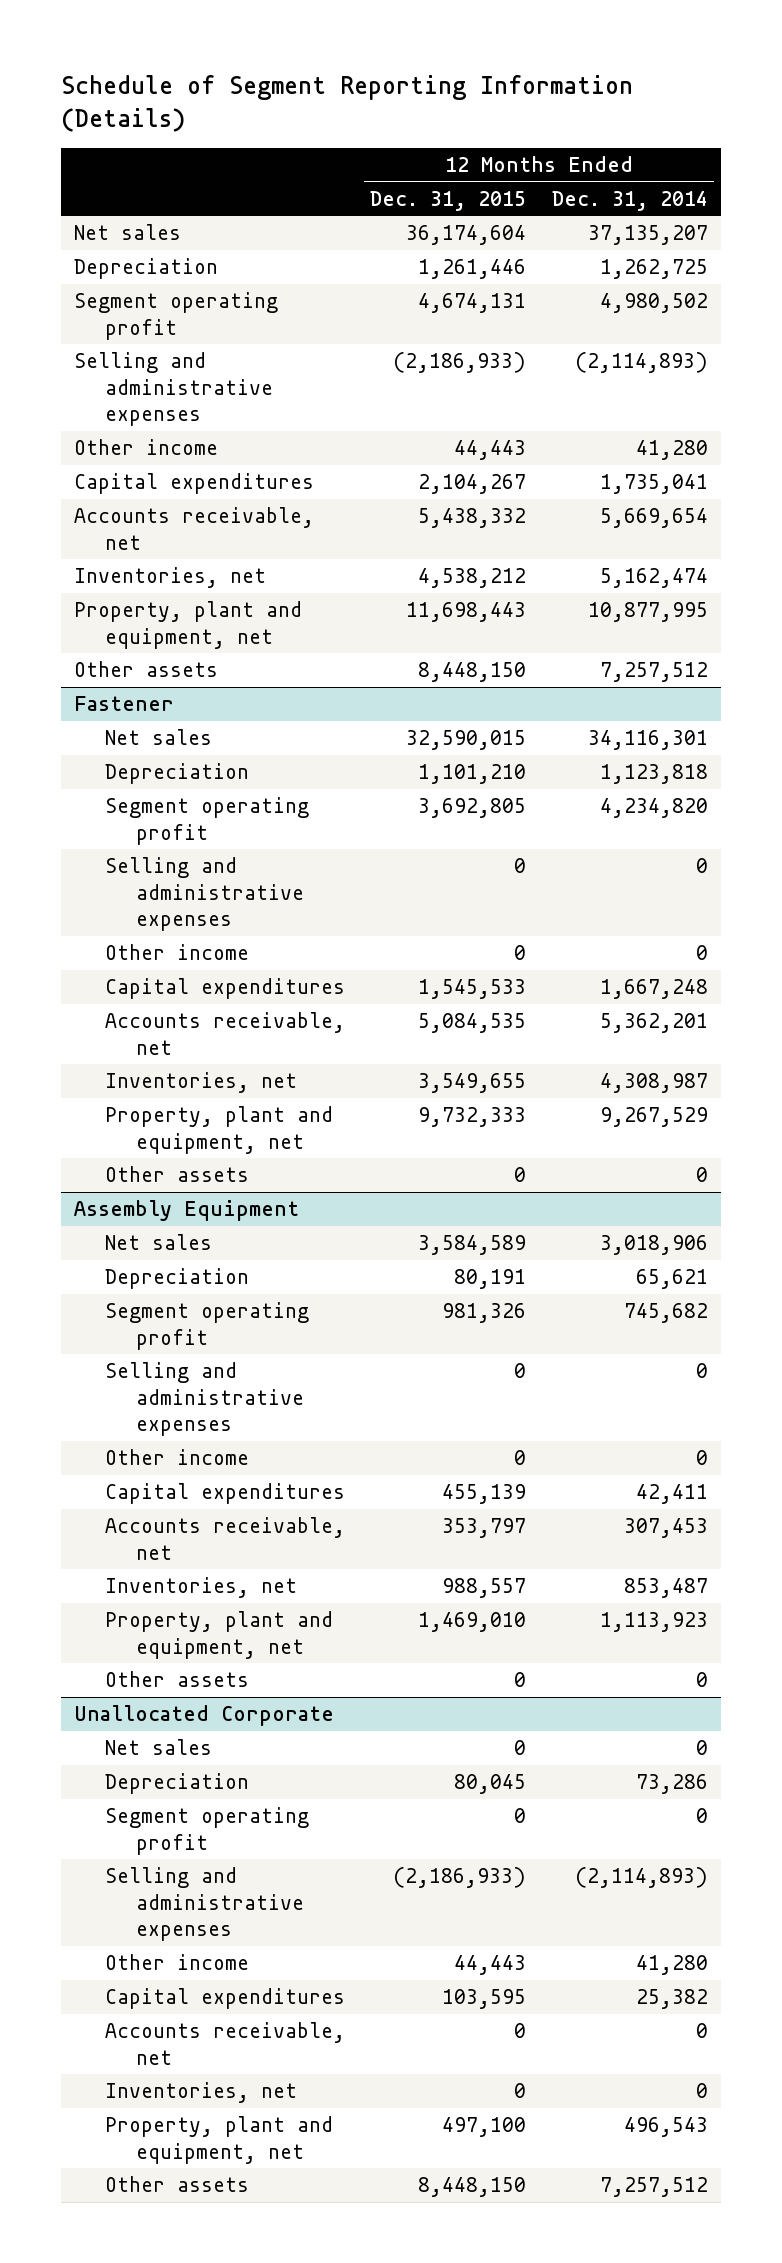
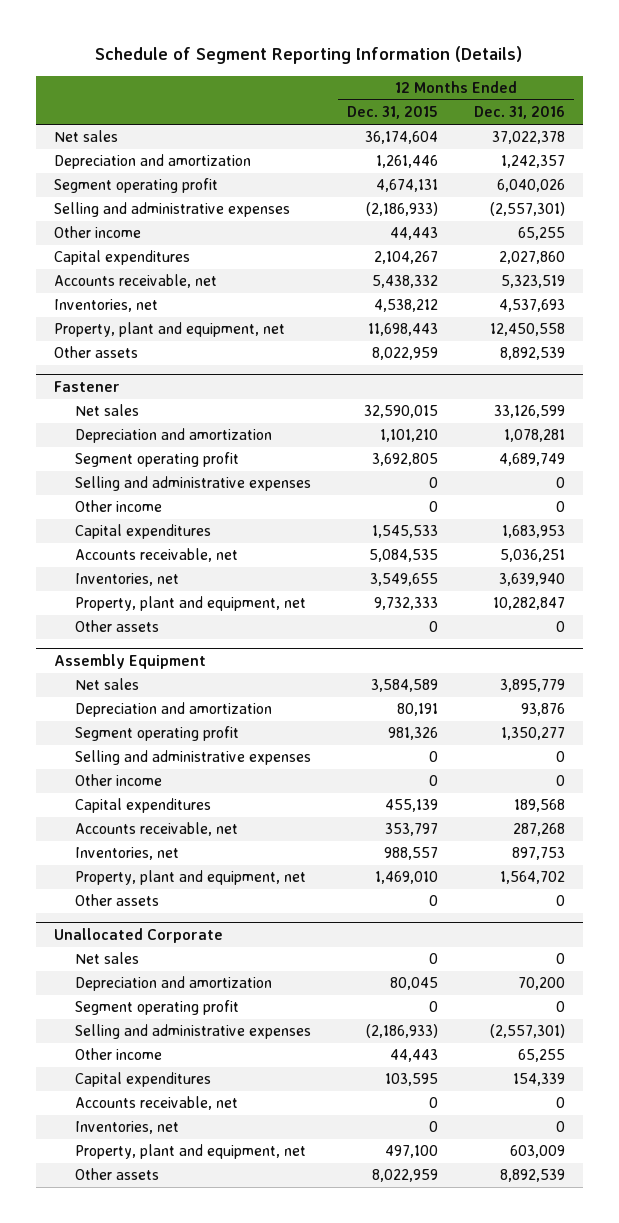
[551,190,708,211] Dec. 31, 2014 -> none
none -> [473,106,565,120] Dec. 31, 2016
[73,258,218,280] Depreciation -> [54,154,252,170] Depreciation and amortization
[418,662,527,683] 8,448,150 -> [371,347,438,361] 8,022,959
[104,763,249,785] Depreciation -> [74,428,272,444] Depreciation and amortization
[104,1268,249,1290] Depreciation -> [74,702,272,718] Depreciation and amortization
[104,1773,249,1795] Depreciation -> [74,976,272,992] Depreciation and amortization
[418,2177,527,2198] 8,448,150 -> [371,1169,438,1183] 8,022,959

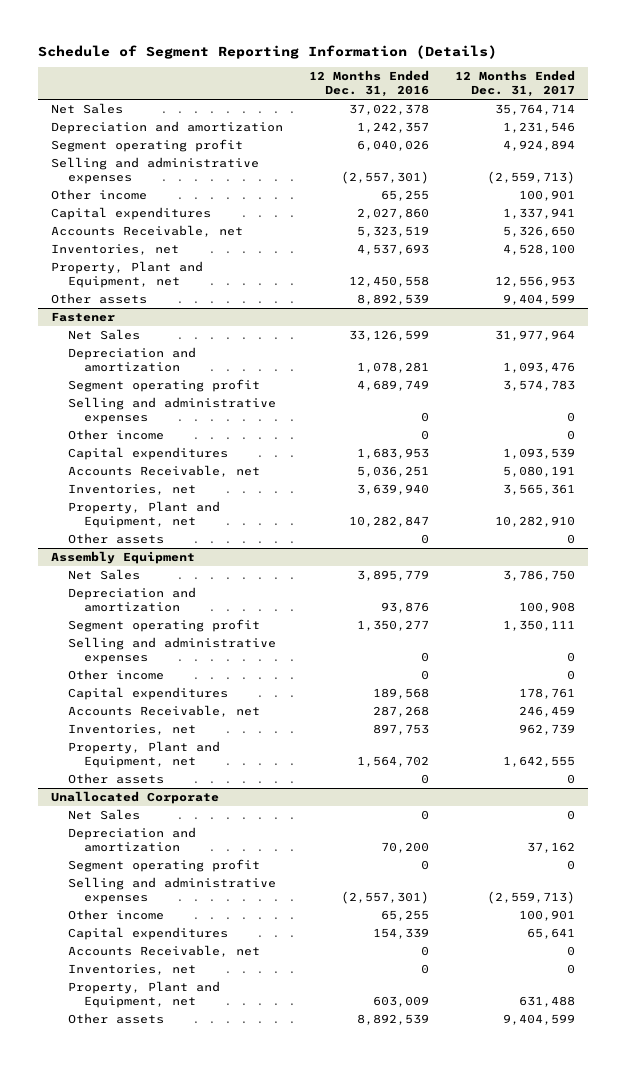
[346,106,438,120] Dec. 31, 2015 -> none
none -> [455,70,576,98] 12 Months Ended Dec. 31, 2017
[54,130,119,143] Net sales -> [51,103,124,115] Net Sales
[54,274,218,289] Accounts receivable, net -> [51,225,244,238] Accounts Receivable, net
[54,322,286,338] Property, plant and equipment, net -> [51,261,204,288] Property, Plant and Equipment, net
[74,404,139,417] Net sales -> [67,329,140,341] Net Sales
[74,548,238,563] Accounts receivable, net -> [67,465,260,478] Accounts Receivable, net
[74,596,306,612] Property, plant and equipment, net -> [67,501,220,528] Property, Plant and Equipment, net
[74,678,139,691] Net sales -> [67,569,140,581] Net Sales
[74,822,238,837] Accounts receivable, net -> [67,705,260,718] Accounts Receivable, net
[74,870,306,886] Property, plant and equipment, net -> [67,741,220,768] Property, Plant and Equipment, net
[74,952,139,965] Net sales -> [67,809,140,821] Net Sales
[74,1096,238,1111] Accounts receivable, net -> [67,945,260,958] Accounts Receivable, net
[74,1144,306,1160] Property, plant and equipment, net -> [67,981,220,1008] Property, Plant and Equipment, net

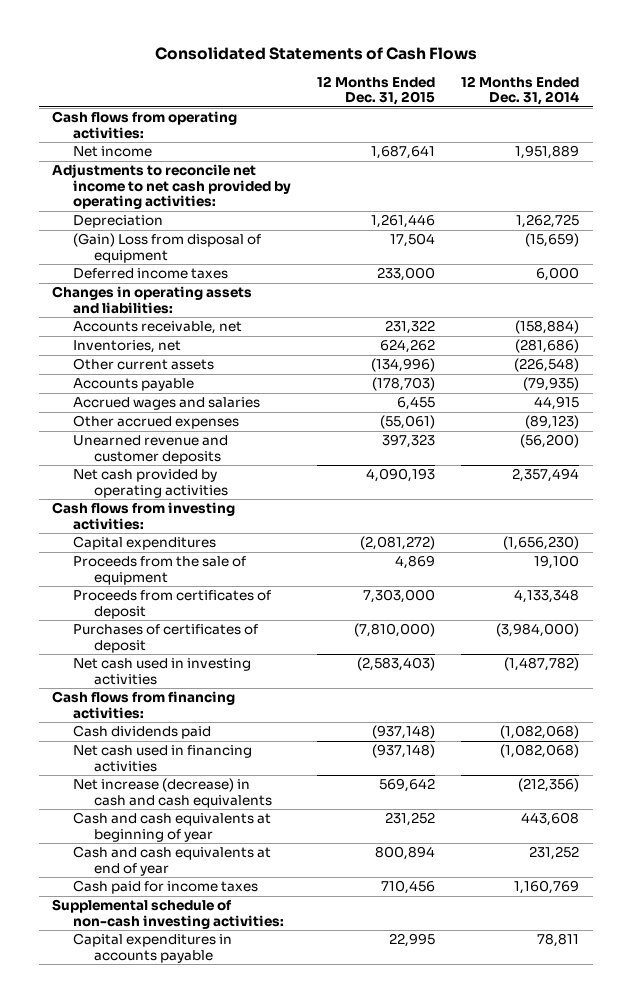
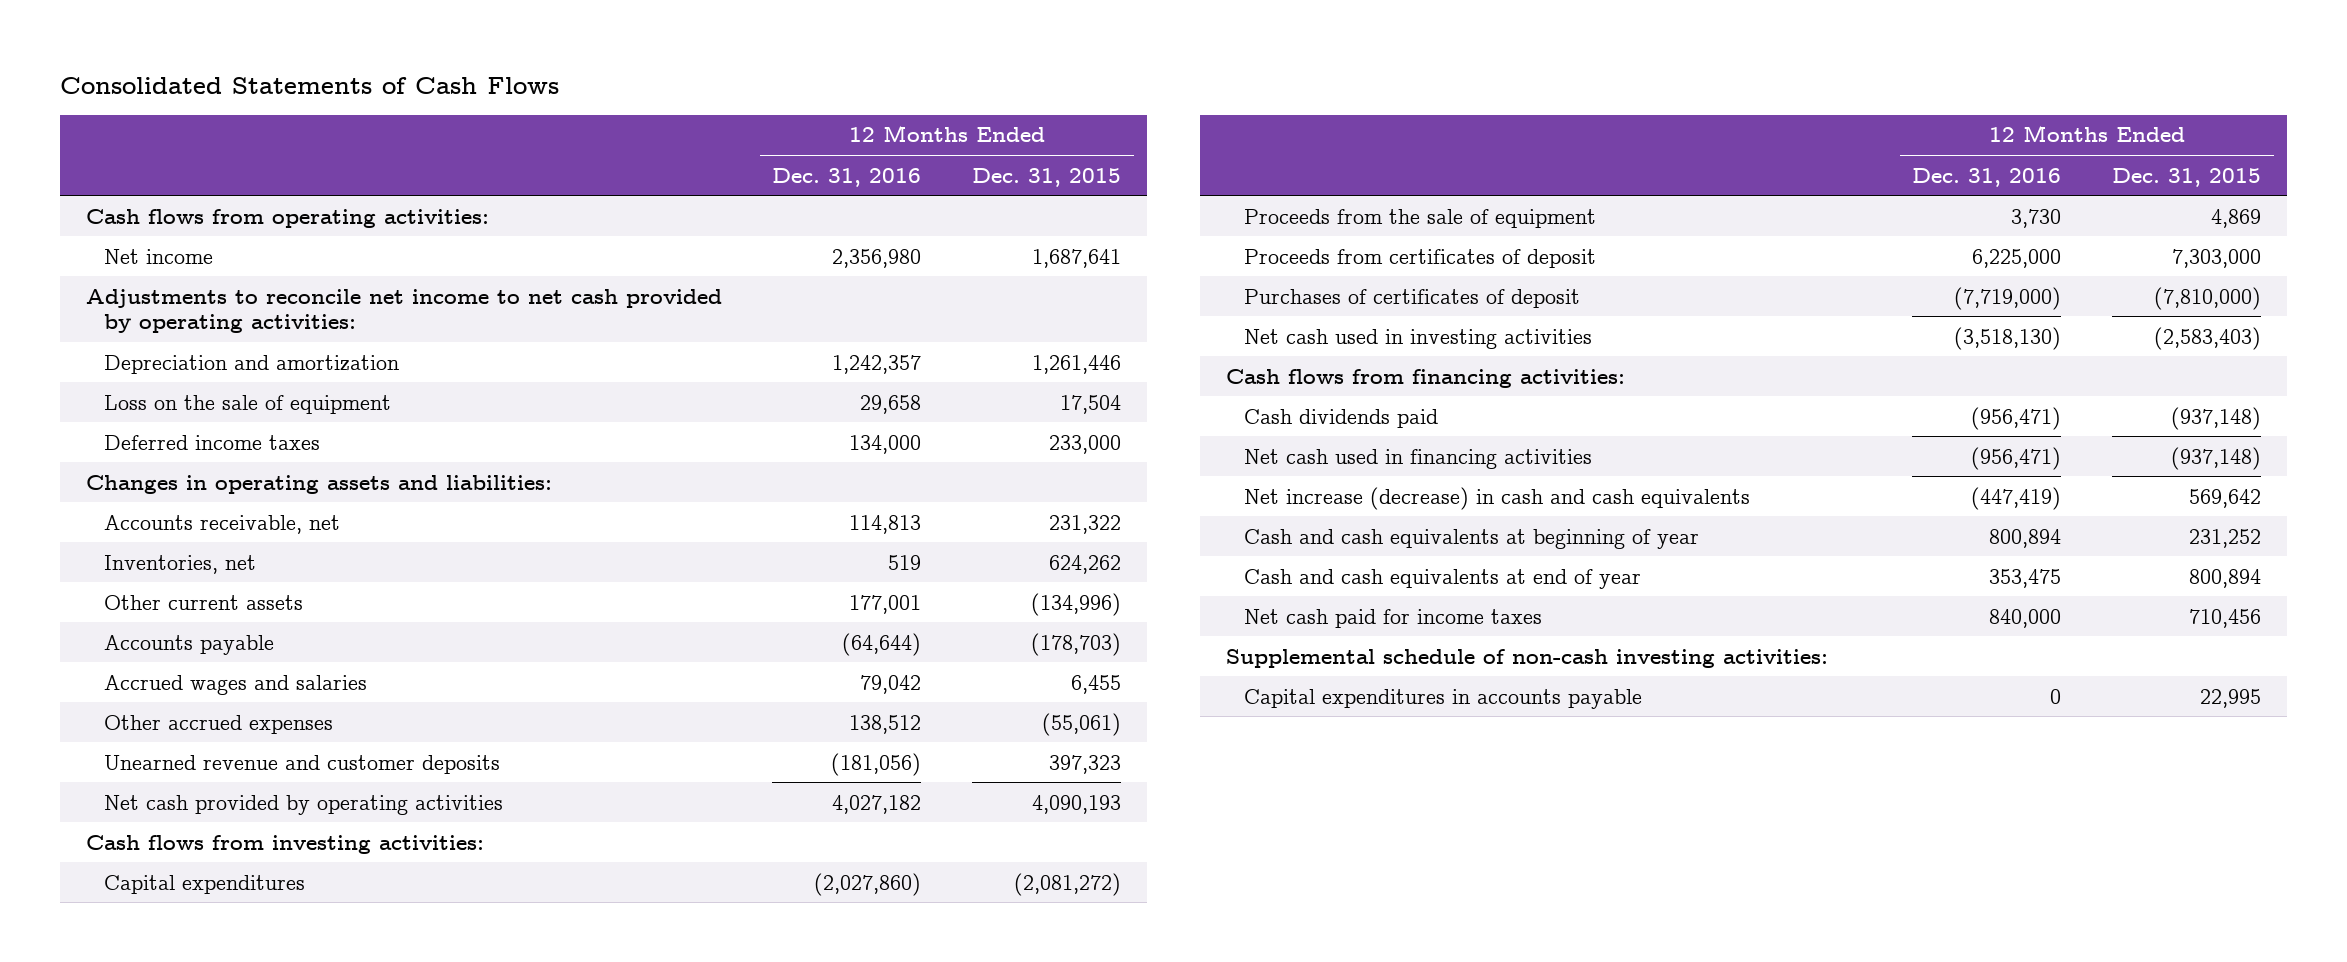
[461,75,580,106] 12 Months Ended Dec. 31, 2014 -> none
none -> [772,167,922,187] Dec. 31, 2016
[73,215,164,229] Depreciation -> [103,354,399,374] Depreciation and amortization
[73,233,262,263] (Gain) Loss from disposal of equipment -> [103,394,391,414] Loss on the sale of equipment
[73,880,259,895] Cash paid for income taxes -> [1243,608,1542,628] Net cash paid for income taxes

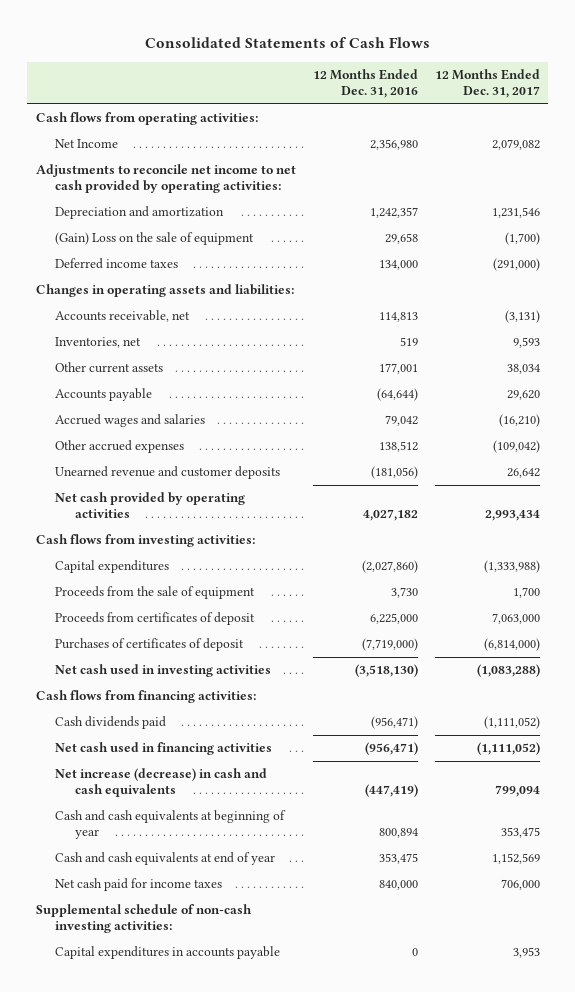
[972,167,1122,187] Dec. 31, 2015 -> none
none -> [434,69,540,99] 12 Months Ended Dec. 31, 2017
[103,248,213,264] Net income -> [55,139,119,149] Net Income
[103,394,391,414] Loss on the sale of equipment -> [55,232,255,246] (Gain) Loss on the sale of equipment

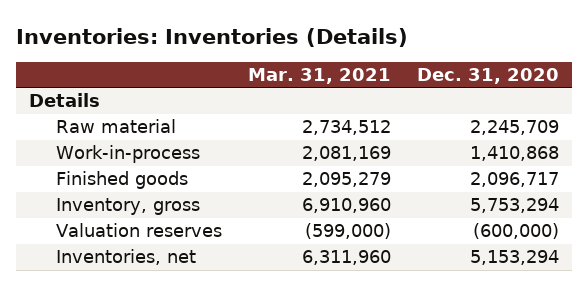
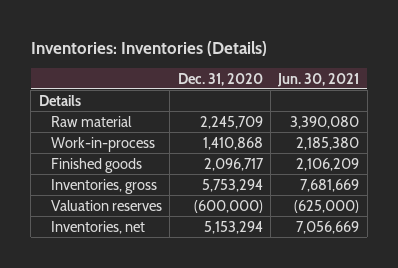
[247,67,391,84] Mar. 31, 2021 -> none
none -> [277,72,360,87] Jun. 30, 2021
[55,198,200,216] Inventory, gross -> [50,178,157,194] Inventories, gross

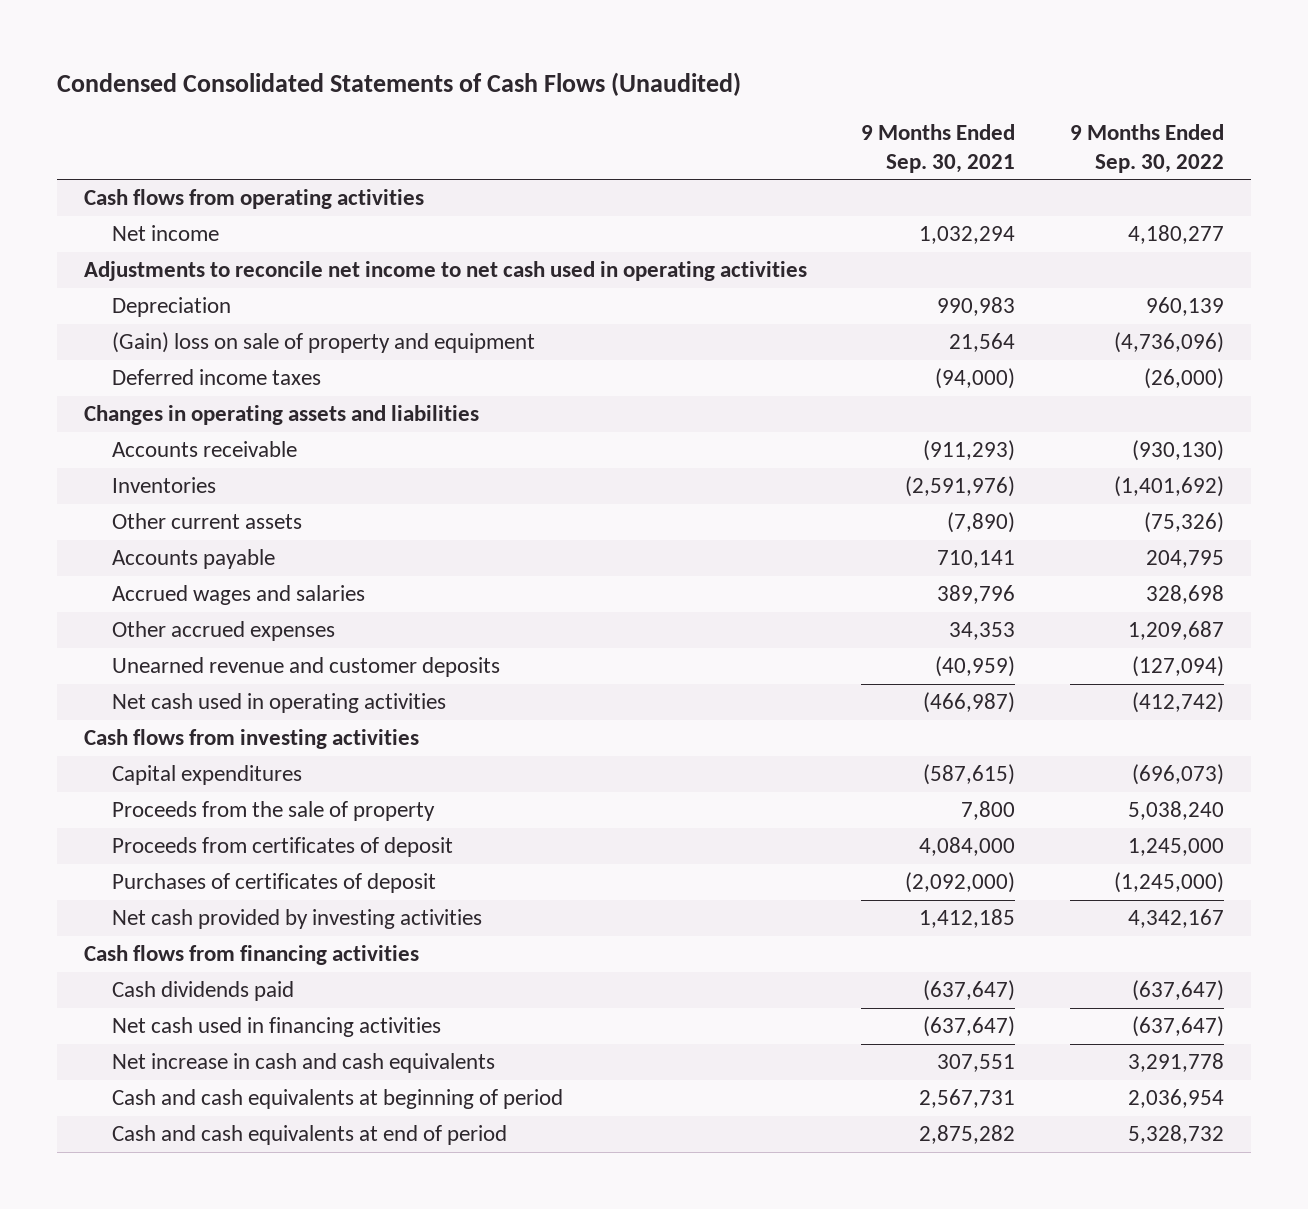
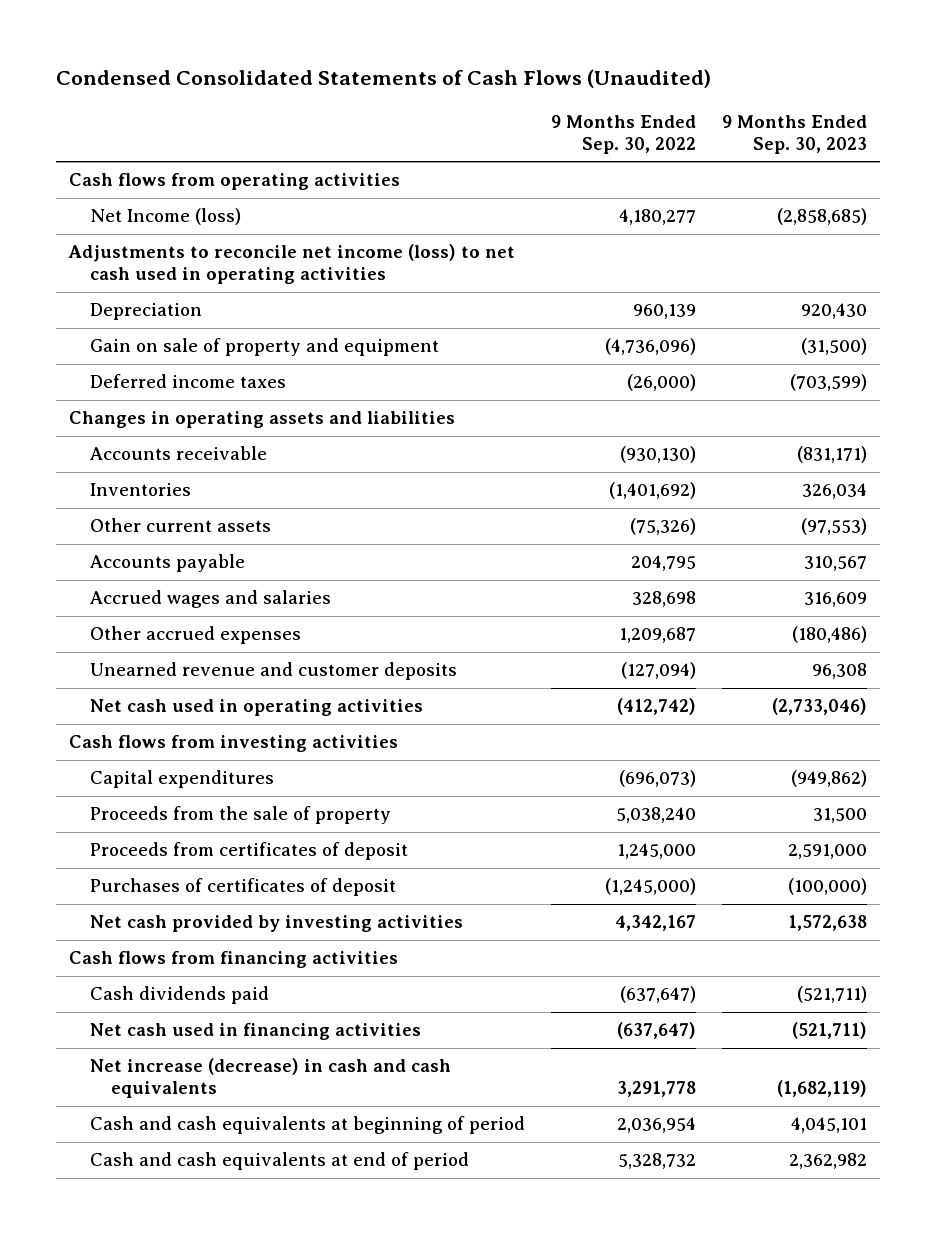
[861,124,1016,173] 9 Months Ended Sep. 30, 2021 -> none
none -> [722,114,868,154] 9 Months Ended Sep. 30, 2023
[112,225,220,242] Net income -> [90,208,242,226] Net Income (loss)
[83,261,807,282] Adjustments to reconcile net income to net cash used in operating activities -> [68,244,516,285] Adjustments to reconcile net income (loss) to net cash used in operating activities
[112,332,536,354] (Gain) loss on sale of property and equipment -> [90,338,440,357] Gain on sale of property and equipment
[112,1053,496,1074] Net increase in cash and cash equivalents -> [90,1058,452,1099] Net increase (decrease) in cash and cash equivalents

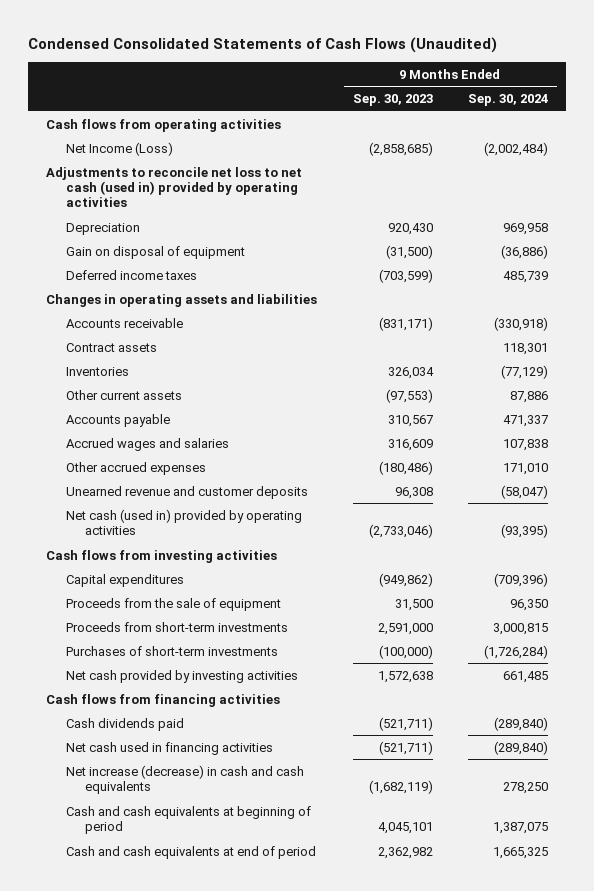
[551,114,697,154] 9 Months Ended Sep. 30, 2022 -> none
none -> [468,94,549,107] Sep. 30, 2024
[90,208,242,226] Net Income (loss) -> [65,141,173,156] Net Income (Loss)
[68,244,516,285] Adjustments to reconcile net income (loss) to net cash used in operating activities -> [46,166,303,208] Adjustments to reconcile net loss to net cash (used in) provided by operating activities
[90,338,440,357] Gain on sale of property and equipment -> [65,245,245,259] Gain on disposal of equipment
none -> [65,342,157,352] Contract assets
[90,699,424,717] Net cash used in operating activities -> [65,508,302,536] Net cash (used in) provided by operating activities
[90,806,392,825] Proceeds from the sale of property -> [65,597,281,611] Proceeds from the sale of equipment
[90,842,409,861] Proceeds from certificates of deposit -> [65,621,288,632] Proceeds from short-term investments
[90,878,397,897] Purchases of certificates of deposit -> [65,645,278,656] Purchases of short-term investments

